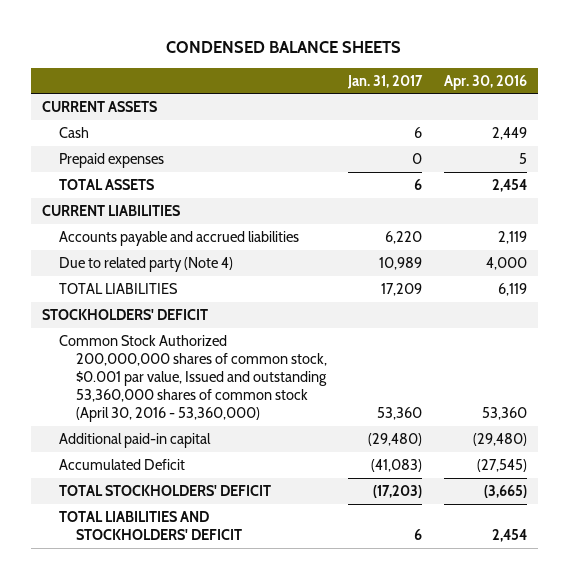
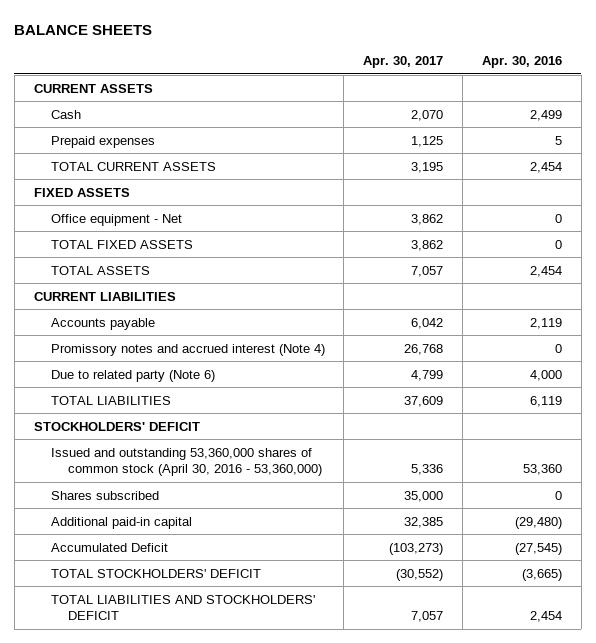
[166,41,402,54] CONDENSED BALANCE SHEETS -> [14,24,153,35] BALANCE SHEETS
[347,74,424,89] Jan. 31, 2017 -> none
none -> [363,56,444,69] Apr. 30, 2017
[491,126,527,140] 2,449 -> [530,109,563,121] 2,499
none -> [50,161,216,171] TOTAL CURRENT ASSETS
none -> [33,187,130,197] FIXED ASSETS
none -> [50,213,182,226] Office equipment - Net
none -> [50,239,193,249] TOTAL FIXED ASSETS
[58,230,299,246] Accounts payable and accrued liabilities -> [50,317,155,330] Accounts payable
none -> [50,343,325,356] Promissory notes and accrued interest (Note 4)
[58,256,233,272] Due to related party (Note 4) -> [50,369,215,382] Due to related party (Note 6)
[58,334,327,423] Common Stock Authorized 200,000,000 shares of common stock, $0.001 par value, Issued and outstanding 53,360,000 shares of common stock (April 30, 2016 - 53,360,000) -> [50,447,322,477] Issued and outstanding 53,360,000 shares of common stock (April 30, 2016 - 53,360,000)
none -> [50,490,159,500] Shares subscribed

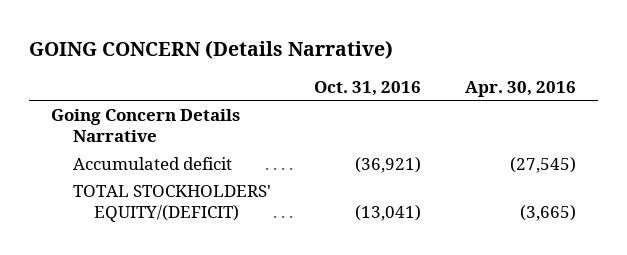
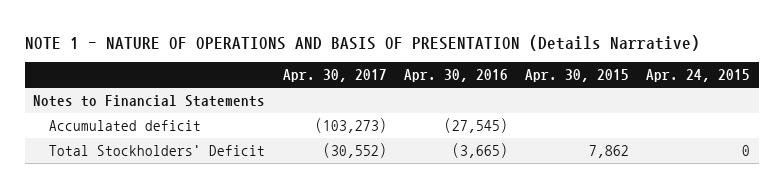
[29,39,394,59] GOING CONCERN (Details Narrative) -> [24,34,700,51] NOTE 1 - NATURE OF OPERATIONS AND BASIS OF PRESENTATION (Details Narrative)
[314,80,422,96] Oct. 31, 2016 -> none
none -> [282,69,387,83] Apr. 30, 2017
none -> [525,69,630,83] Apr. 30, 2015
none -> [646,69,751,83] Apr. 24, 2015
[51,108,241,143] Going Concern Details Narrative -> none
none -> [33,95,266,108] Notes to Financial Statements
[72,184,271,223] TOTAL STOCKHOLDERS' EQUITY/(DEFICIT) -> [49,145,266,157] Total Stockholders' Deficit

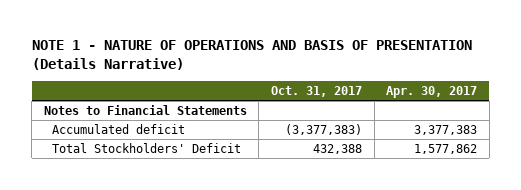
[403,69,508,83] Apr. 30, 2016 -> none
[525,69,630,83] Apr. 30, 2015 -> none
[646,69,751,83] Apr. 24, 2015 -> none
none -> [270,85,362,97] Oct. 31, 2017
[314,118,387,134] (103,273) -> [414,124,478,135] 3,377,383
[322,143,387,159] (30,552) -> [414,143,478,154] 1,577,862

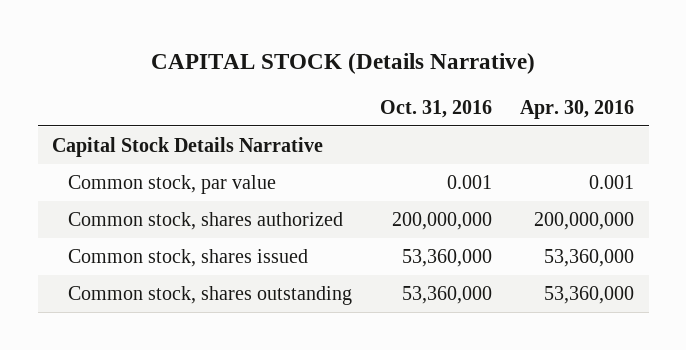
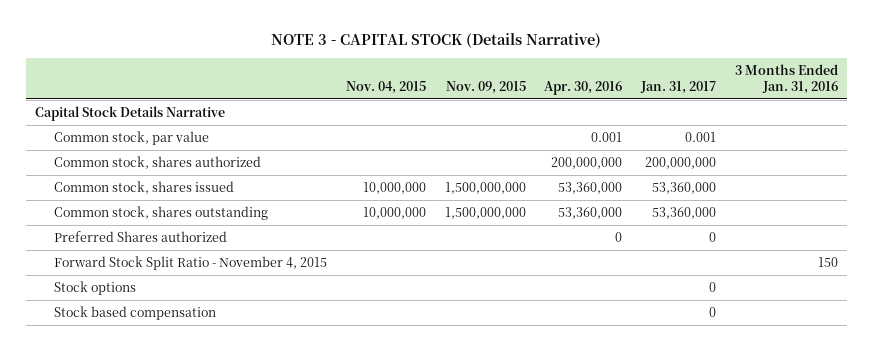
[151,52,536,74] CAPITAL STOCK (Details Narrative) -> [271,33,602,49] NOTE 3 - CAPITAL STOCK (Details Narrative)
[380,99,493,118] Oct. 31, 2016 -> none
none -> [345,80,426,94] Nov. 04, 2015
none -> [445,80,526,94] Nov. 09, 2015
none -> [640,80,717,94] Jan. 31, 2017
none -> [734,64,838,94] 3 Months Ended Jan. 31, 2016
none -> [53,231,227,243] Preferred Shares authorized
none -> [53,256,327,271] Forward Stock Split Ratio - November 4, 2015
none -> [53,281,136,296] Stock options
none -> [53,306,216,321] Stock based compensation

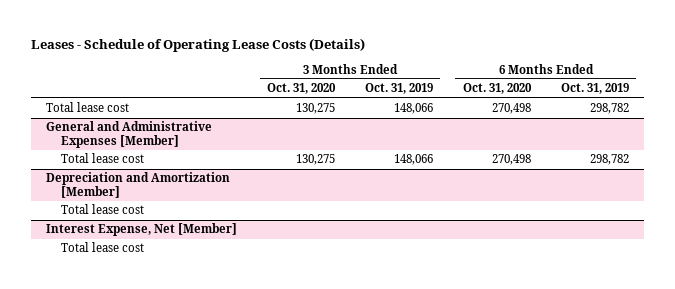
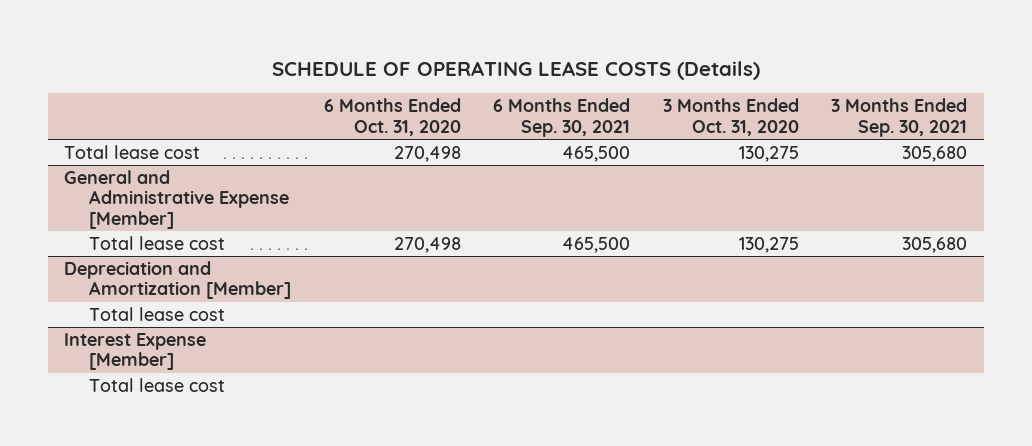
[31,37,366,52] Leases - Schedule of Operating Lease Costs (Details) -> [271,60,760,80] SCHEDULE OF OPERATING LEASE COSTS (Details)
[365,83,434,95] Oct. 31, 2019 -> none
[560,83,629,95] Oct. 31, 2019 -> none
none -> [493,98,631,137] 6 Months Ended Sep. 30, 2021
none -> [831,98,968,137] 3 Months Ended Sep. 30, 2021
[46,121,213,148] General and Administrative Expenses [Member] -> [64,169,290,230] General and Administrative Expense [Member]
[46,223,238,237] Interest Expense, Net [Member] -> [64,332,207,371] Interest Expense [Member]

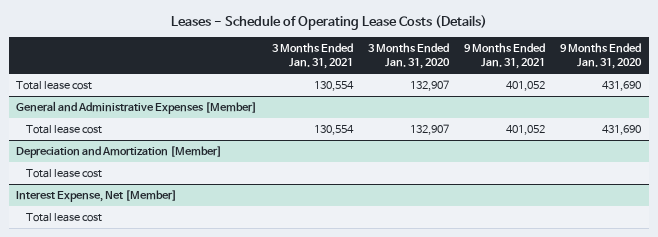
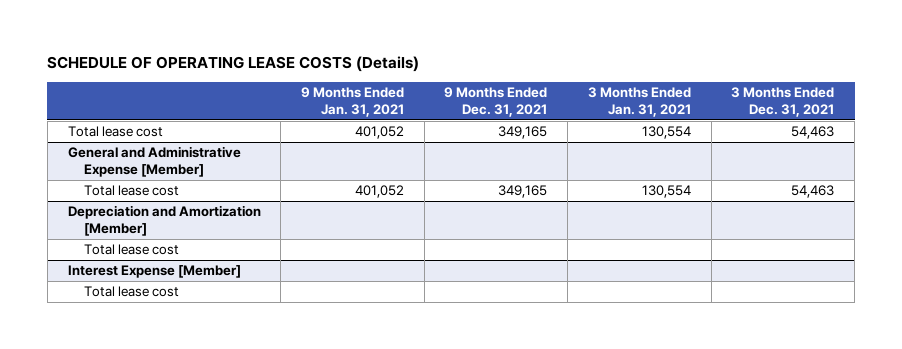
[170,15,487,31] Leases - Schedule of Operating Lease Costs (Details) -> [47,56,420,73] SCHEDULE OF OPERATING LEASE COSTS (Details)
[368,43,451,70] 3 Months Ended Jan. 31, 2020 -> none
[560,43,643,70] 9 Months Ended Jan. 31, 2020 -> none
none -> [444,87,548,118] 9 Months Ended Dec. 31, 2021
none -> [731,87,835,118] 3 Months Ended Dec. 31, 2021
[16,101,258,115] General and Administrative Expenses [Member] -> [67,146,241,178] General and Administrative Expense [Member]
[16,190,178,203] Interest Expense, Net [Member] -> [67,265,241,279] Interest Expense [Member]

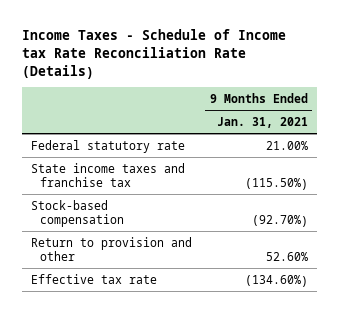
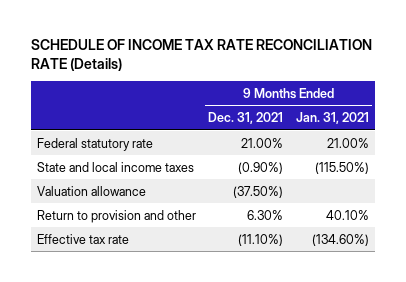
[22,29,287,79] Income Taxes - Schedule of Income tax Rate Reconciliation Rate (Details) -> [30,38,372,71] SCHEDULE OF INCOME TAX RATE RECONCILIATION RATE (Details)
none -> [208,112,284,125] Dec. 31, 2021
[31,199,125,227] Stock-based compensation -> none
[31,162,186,187] State income taxes and franchise tax -> [37,161,195,172] State and local income taxes
none -> [37,185,147,196] Valuation allowance
[265,251,308,261] 52.60% -> [325,209,369,220] 40.10%

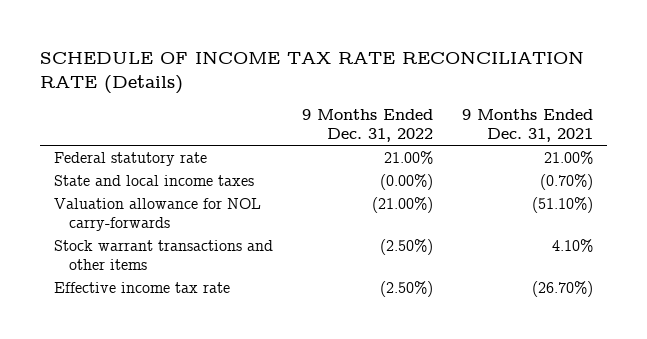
[295,112,369,125] Jan. 31, 2021 -> none
none -> [302,109,434,142] 9 Months Ended Dec. 31, 2022
[238,161,284,174] (0.90%) -> [539,173,593,190] (0.70%)
[37,185,147,196] Valuation allowance -> [54,197,262,231] Valuation allowance for NOL carry-forwards
[233,185,284,198] (37.50%) -> [531,196,593,213] (51.10%)
[37,209,197,223] Return to provision and other -> [54,239,274,270] Stock warrant transactions and other items
[247,209,284,220] 6.30% -> [551,238,593,252] 4.10%
[37,233,130,244] Effective tax rate -> [54,281,231,293] Effective income tax rate
[238,233,284,246] (11.10%) -> [531,280,593,297] (26.70%)

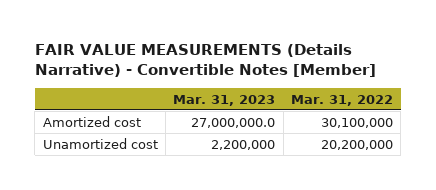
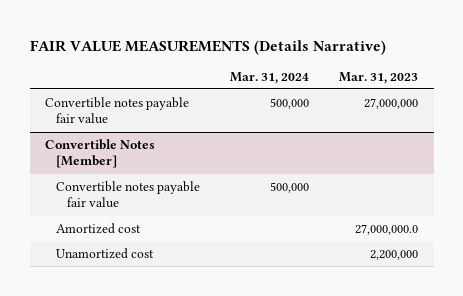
[34,44,376,78] FAIR VALUE MEASUREMENTS (Details Narrative) - Convertible Notes [Member] -> [29,39,386,55] FAIR VALUE MEASUREMENTS (Details Narrative)
[290,94,393,106] Mar. 31, 2022 -> none
none -> [230,71,310,84] Mar. 31, 2024
none -> [44,96,189,125] Convertible notes payable fair value
none -> [44,138,155,169] Convertible Notes [Member]
none -> [56,180,201,209] Convertible notes payable fair value

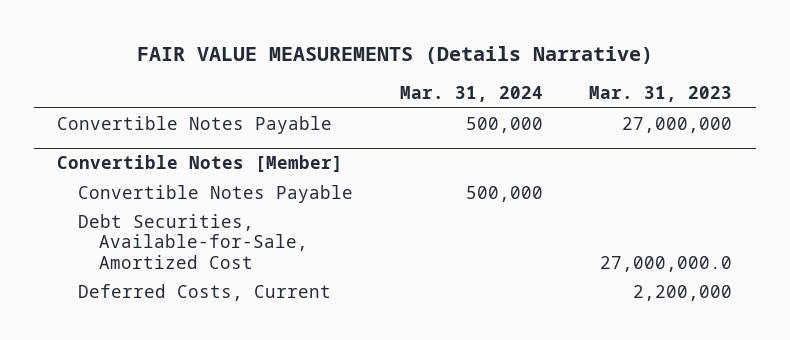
[44,96,189,125] Convertible notes payable fair value -> [57,115,333,134] Convertible Notes Payable
[56,180,201,209] Convertible notes payable fair value -> [78,184,354,203] Convertible Notes Payable
[56,222,142,234] Amortized cost -> [78,213,309,269] Debt Securities, Available-for-Sale, Amortized Cost
[56,247,155,259] Unamortized cost -> [78,283,332,301] Deferred Costs, Current

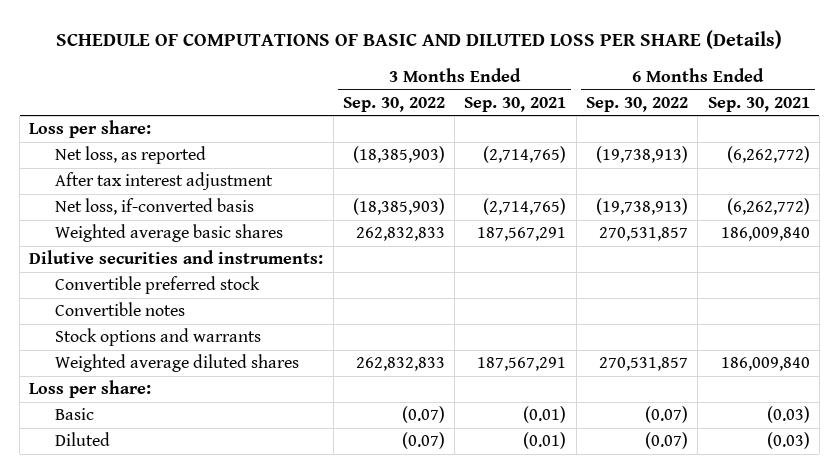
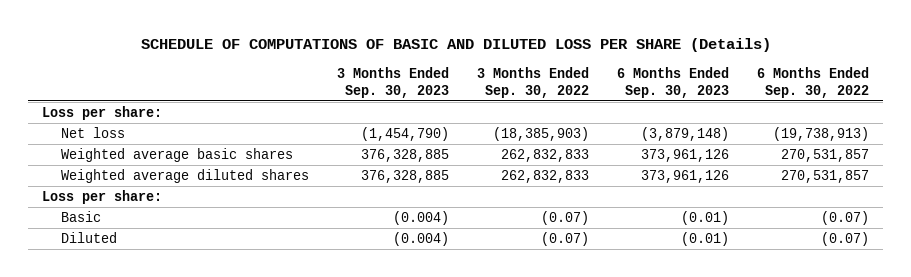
[464,96,567,112] Sep. 30, 2021 -> none
[707,96,810,112] Sep. 30, 2021 -> none
none -> [336,66,449,99] 3 Months Ended Sep. 30, 2023
none -> [616,66,729,99] 6 Months Ended Sep. 30, 2023
[54,146,206,165] Net loss, as reported -> none
[54,172,273,191] After tax interest adjustment -> none
[54,198,254,216] Net loss, if-converted basis -> [60,126,125,138] Net loss
[29,250,324,265] Dilutive securities and instruments: -> none
[54,276,260,295] Convertible preferred stock -> none
[54,302,185,317] Convertible notes -> none
[54,328,261,347] Stock options and warrants -> none

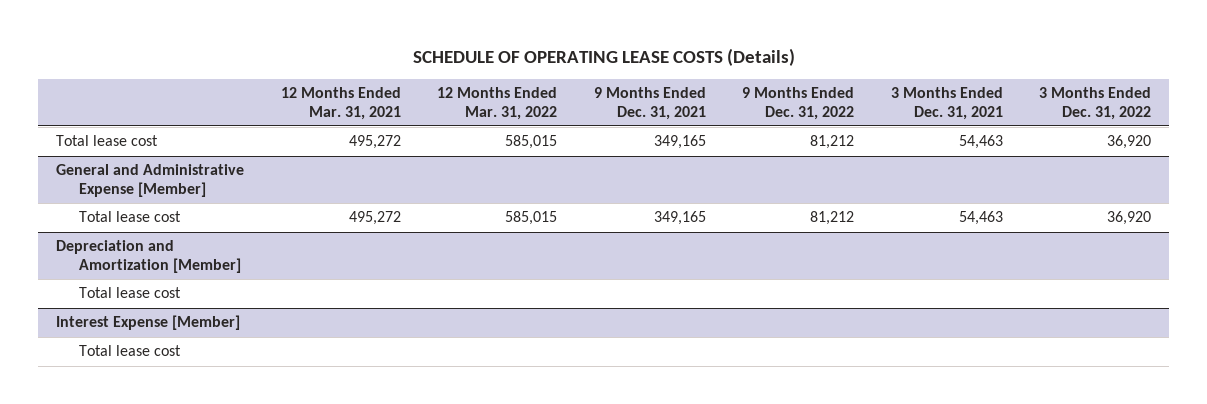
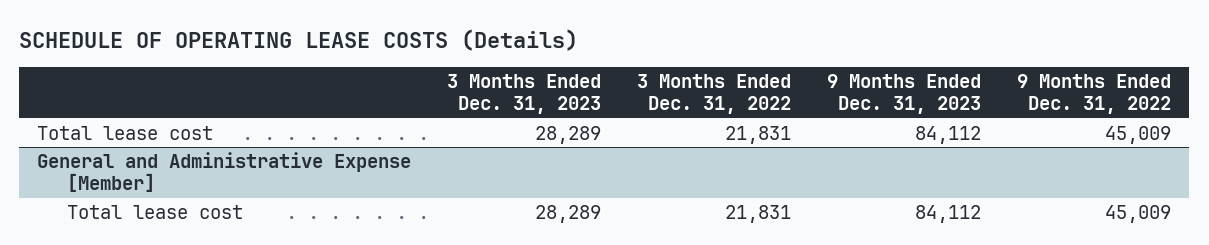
[280,87,401,120] 12 Months Ended Mar. 31, 2021 -> none
[437,87,558,120] 12 Months Ended Mar. 31, 2022 -> none
[593,87,706,120] 9 Months Ended Dec. 31, 2021 -> none
[890,87,1003,120] 3 Months Ended Dec. 31, 2021 -> none
none -> [447,74,602,115] 3 Months Ended Dec. 31, 2023
none -> [827,74,982,115] 9 Months Ended Dec. 31, 2023
[810,135,855,150] 81,212 -> [1105,125,1172,144] 45,009
[1107,135,1152,150] 36,920 -> [725,125,792,144] 21,831
[55,240,241,274] Depreciation and Amortization [Member] -> none
[78,287,181,299] Total lease cost -> none
[55,315,240,331] Interest Expense [Member] -> none
[78,345,181,357] Total lease cost -> none
[810,211,855,226] 81,212 -> [1105,204,1172,223] 45,009
[1107,211,1152,226] 36,920 -> [725,204,792,223] 21,831

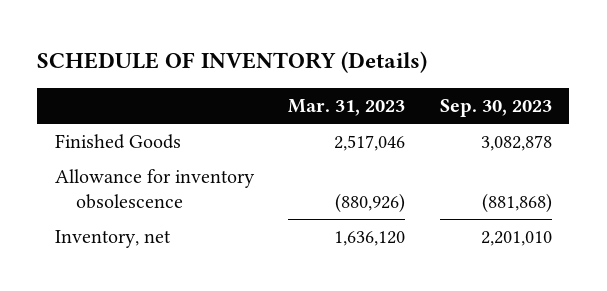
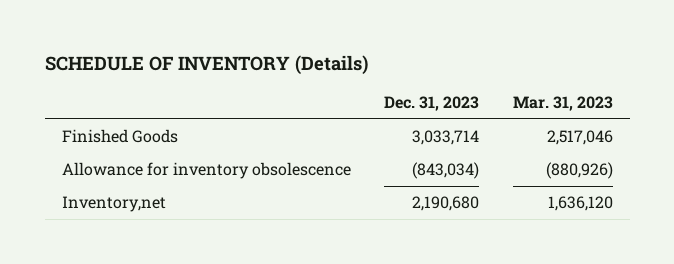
[440,99,553,118] Sep. 30, 2023 -> none
none -> [384,96,480,112] Dec. 31, 2023
[54,229,171,248] Inventory, net -> [61,196,166,213] Inventory,net

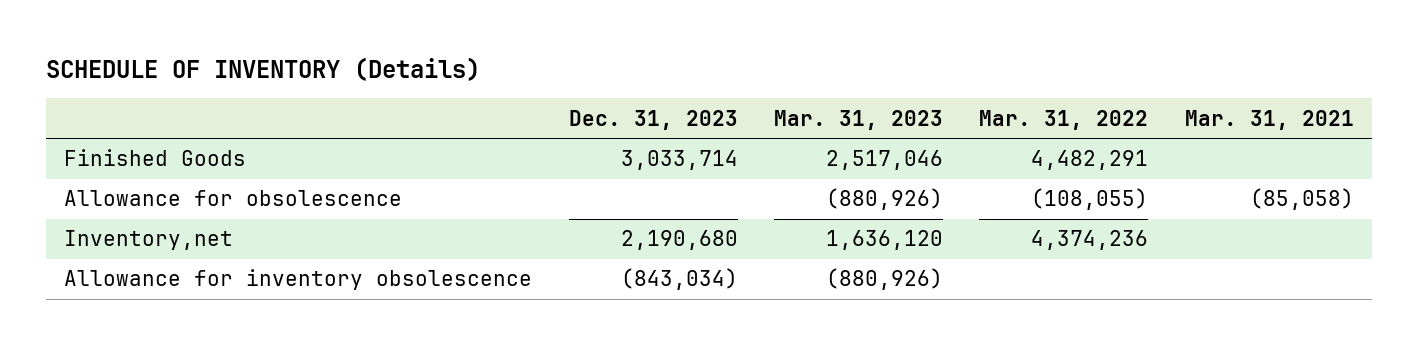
none -> [979,109,1149,130] Mar. 31, 2022
none -> [1184,109,1354,130] Mar. 31, 2021
none -> [64,190,403,207] Allowance for obsolescence
[61,162,351,180] Allowance for inventory obsolescence -> [64,269,533,291] Allowance for inventory obsolescence

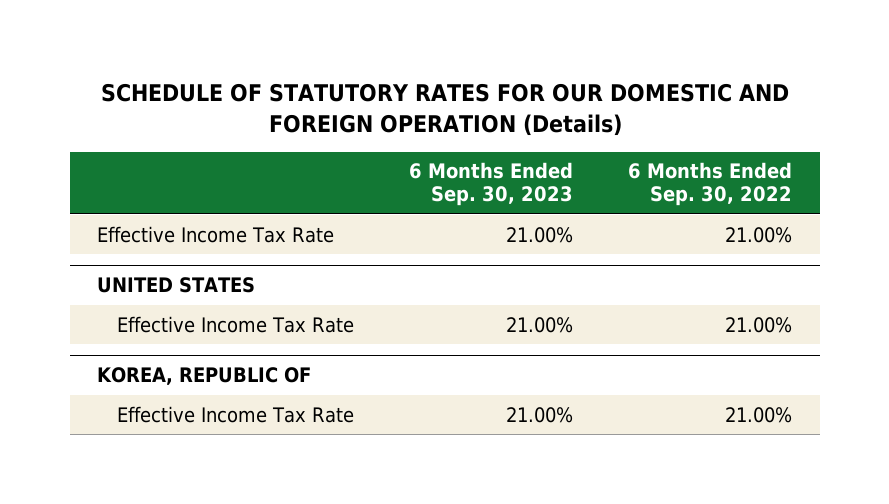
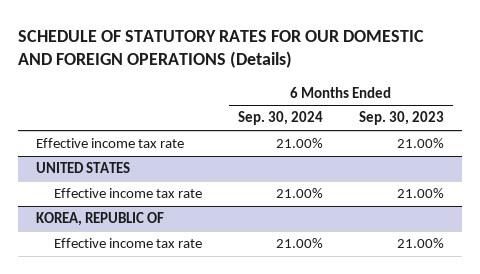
[100,82,789,136] SCHEDULE OF STATUTORY RATES FOR OUR DOMESTIC AND FOREIGN OPERATION (Details) -> [18,29,425,69] SCHEDULE OF STATUTORY RATES FOR OUR DOMESTIC AND FOREIGN OPERATIONS (Details)
[628,162,793,207] 6 Months Ended Sep. 30, 2022 -> none
none -> [238,111,324,126] Sep. 30, 2024
[97,225,335,243] Effective Income Tax Rate -> [36,138,185,149] Effective income tax rate
[116,315,354,333] Effective Income Tax Rate -> [54,188,203,199] Effective income tax rate
[116,405,354,423] Effective Income Tax Rate -> [54,238,203,249] Effective income tax rate

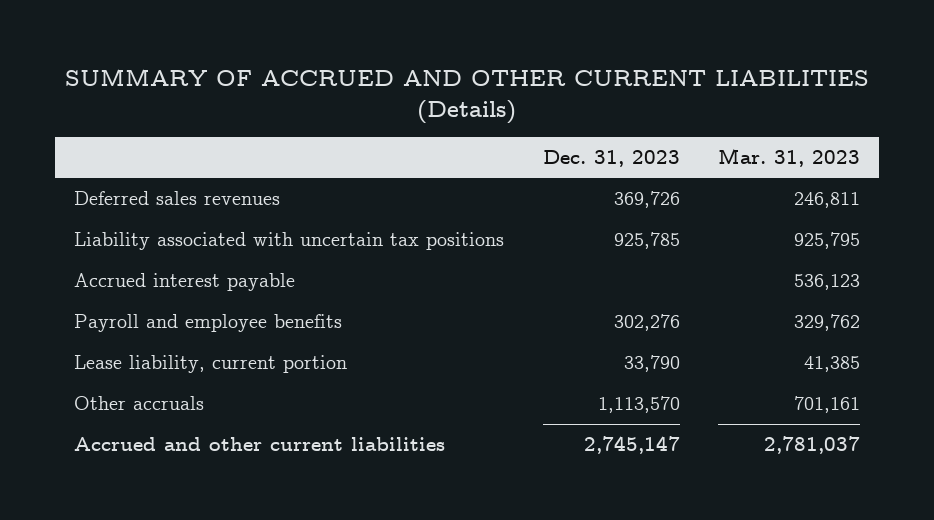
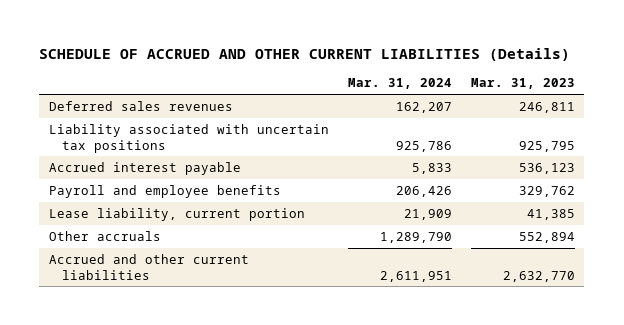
[65,68,870,124] SUMMARY OF ACCRUED AND OTHER CURRENT LIABILITIES (Details) -> [39,47,571,61] SCHEDULE OF ACCRUED AND OTHER CURRENT LIABILITIES (Details)
[542,149,680,167] Dec. 31, 2023 -> none
none -> [347,78,452,90] Mar. 31, 2024
[794,396,861,414] 701,161 -> [518,231,575,243] 552,894
[764,436,861,455] 2,781,037 -> [502,270,575,282] 2,632,770

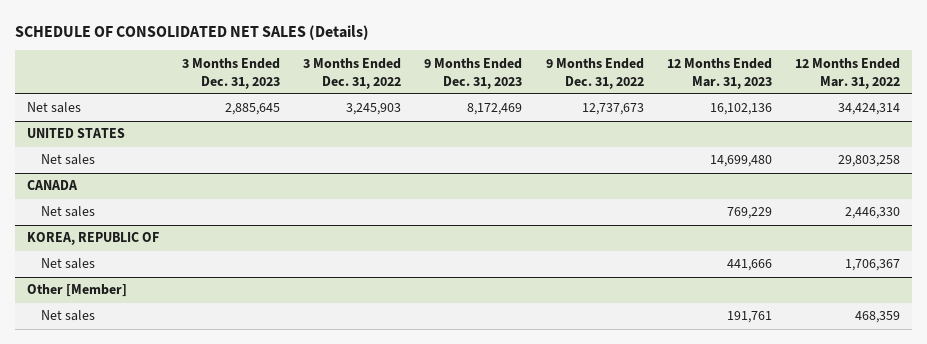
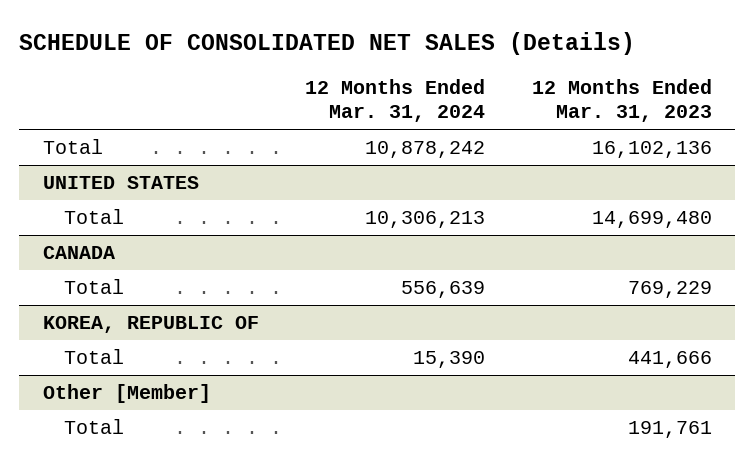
[181,57,280,89] 3 Months Ended Dec. 31, 2023 -> none
[303,57,402,89] 3 Months Ended Dec. 31, 2022 -> none
[424,57,523,89] 9 Months Ended Dec. 31, 2023 -> none
[545,57,644,89] 9 Months Ended Dec. 31, 2022 -> none
[795,57,901,89] 12 Months Ended Mar. 31, 2022 -> none
none -> [305,78,486,123] 12 Months Ended Mar. 31, 2024
[26,102,81,114] Net sales -> [42,138,103,154] Total
[40,154,95,166] Net sales -> [63,208,124,224] Total
[40,206,95,218] Net sales -> [63,278,124,294] Total
[40,258,95,270] Net sales -> [63,348,124,364] Total
[40,310,95,322] Net sales -> [63,418,124,434] Total

